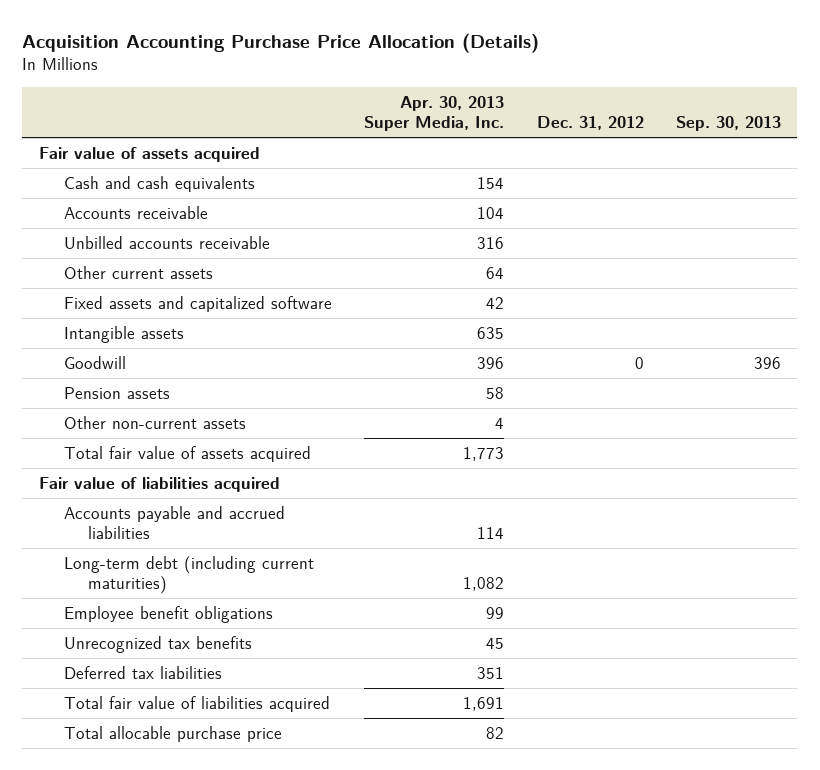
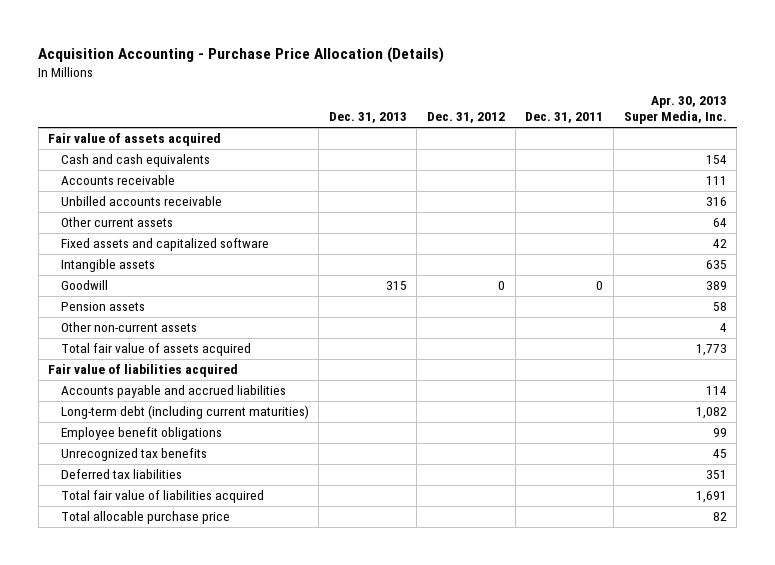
[22,33,540,54] Acquisition Accounting Purchase Price Allocation (Details) -> [38,46,445,63] Acquisition Accounting - Purchase Price Allocation (Details)
[676,116,782,132] Sep. 30, 2013 -> none
none -> [328,112,407,124] Dec. 31, 2013
none -> [525,112,604,124] Dec. 31, 2011
[477,206,505,219] 104 -> [705,176,727,186] 111
[477,356,505,369] 396 -> [705,281,727,291] 389

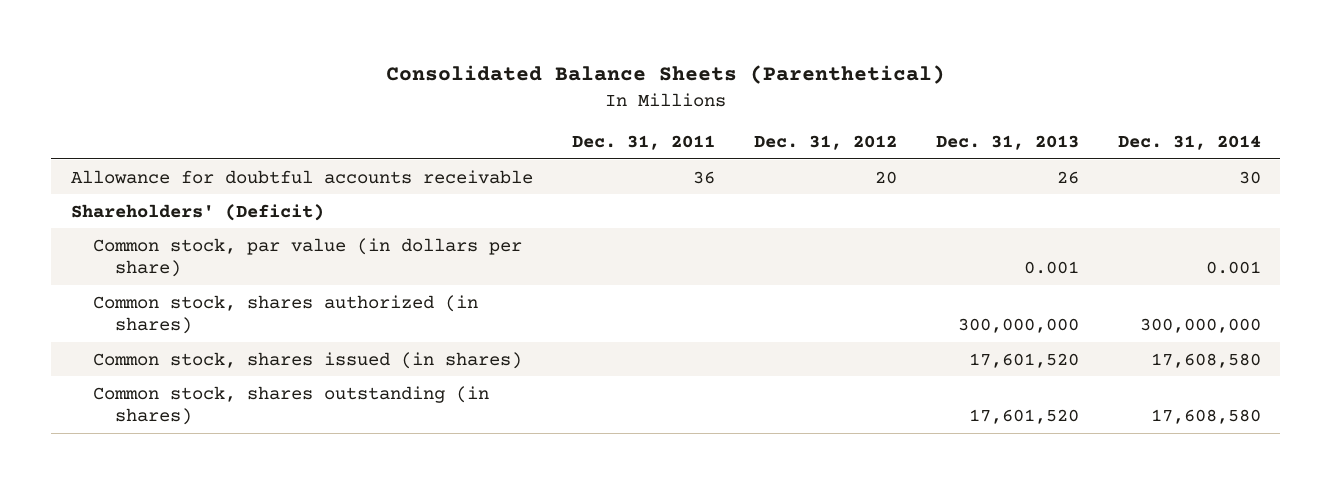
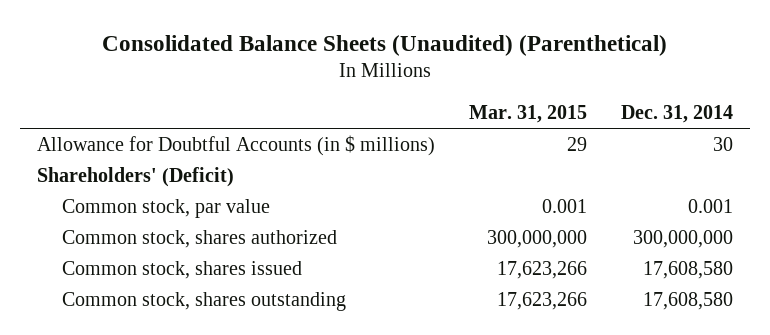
[385,65,945,85] Consolidated Balance Sheets (Parenthetical) -> [101,34,667,56] Consolidated Balance Sheets (Unaudited) (Parenthetical)
[571,135,715,151] Dec. 31, 2011 -> none
[753,135,897,151] Dec. 31, 2012 -> none
[935,135,1079,151] Dec. 31, 2013 -> none
none -> [468,105,587,124] Mar. 31, 2015
[70,169,533,184] Allowance for doubtful accounts receivable -> [36,135,435,157] Allowance for Doubtful Accounts (in $ millions)
[92,237,522,278] Common stock, par value (in dollars per share) -> [62,199,271,219] Common stock, par value
[92,294,478,335] Common stock, shares authorized (in shares) -> [62,230,338,249] Common stock, shares authorized
[92,351,522,369] Common stock, shares issued (in shares) -> [62,261,303,280] Common stock, shares issued
[92,385,489,426] Common stock, shares outstanding (in shares) -> [62,292,347,312] Common stock, shares outstanding

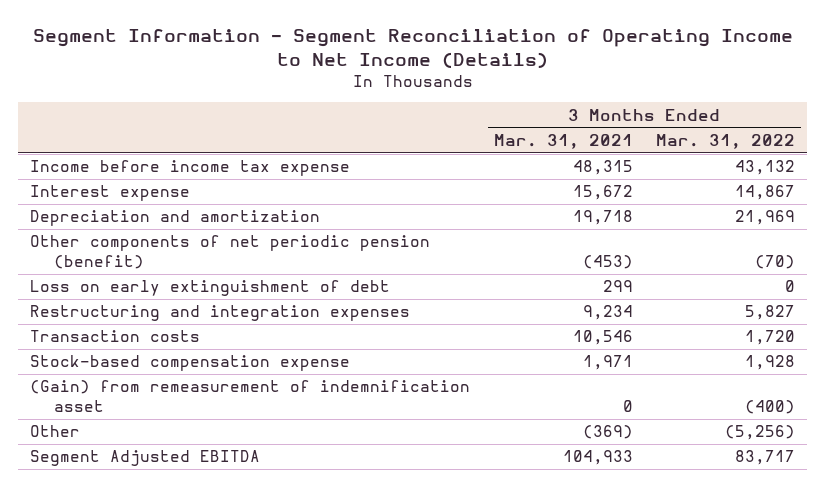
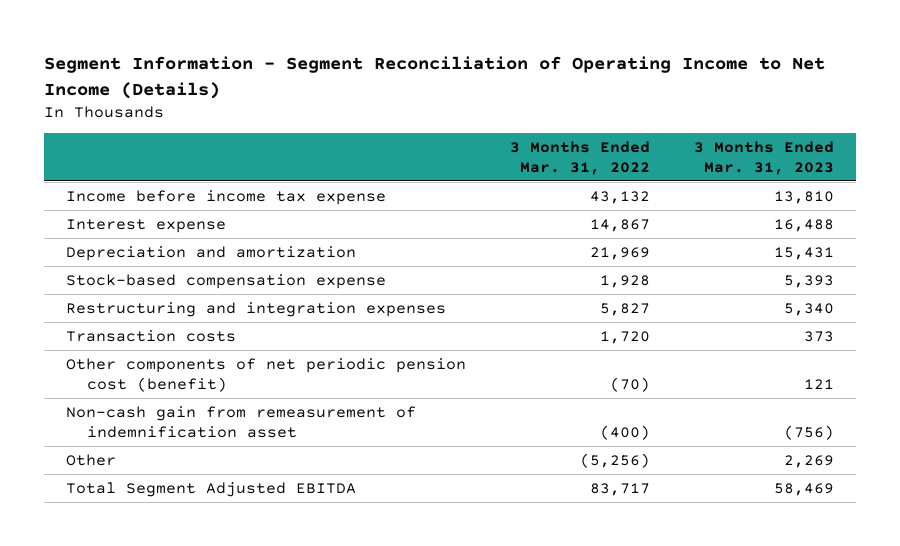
[493,133,633,149] Mar. 31, 2021 -> none
none -> [693,140,834,175] 3 Months Ended Mar. 31, 2023
[30,235,431,270] Other components of net periodic pension (benefit) -> none
[30,280,391,297] Loss on early extinguishment of debt -> none
[30,355,351,372] Stock-based compensation expense -> [65,273,386,289] Stock-based compensation expense
none -> [65,357,466,392] Other components of net periodic pension cost (benefit)
[30,380,471,413] (Gain) from remeasurement of indemnification asset -> [65,405,416,438] Non-cash gain from remeasurement of indemnification asset
[30,450,261,467] Segment Adjusted EBITDA -> [65,481,356,497] Total Segment Adjusted EBITDA

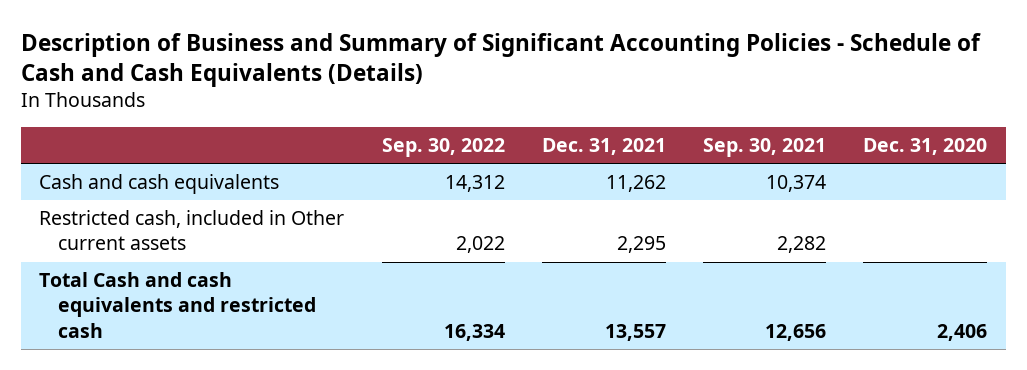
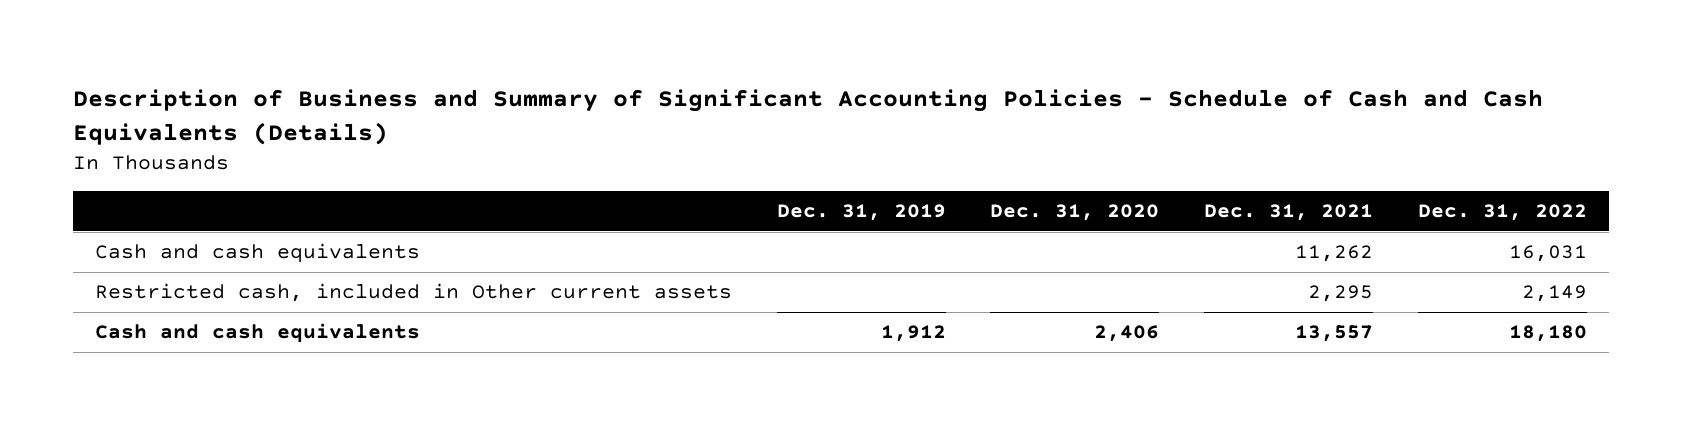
[381,137,505,157] Sep. 30, 2022 -> none
[703,137,827,157] Sep. 30, 2021 -> none
none -> [776,204,946,222] Dec. 31, 2019
none -> [1417,204,1587,222] Dec. 31, 2022
[39,272,317,338] Total Cash and cash equivalents and restricted cash -> [95,323,421,344] Cash and cash equivalents

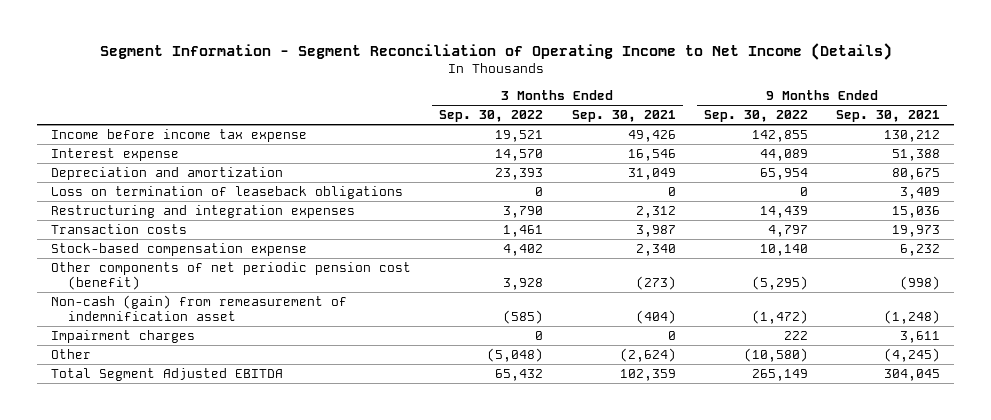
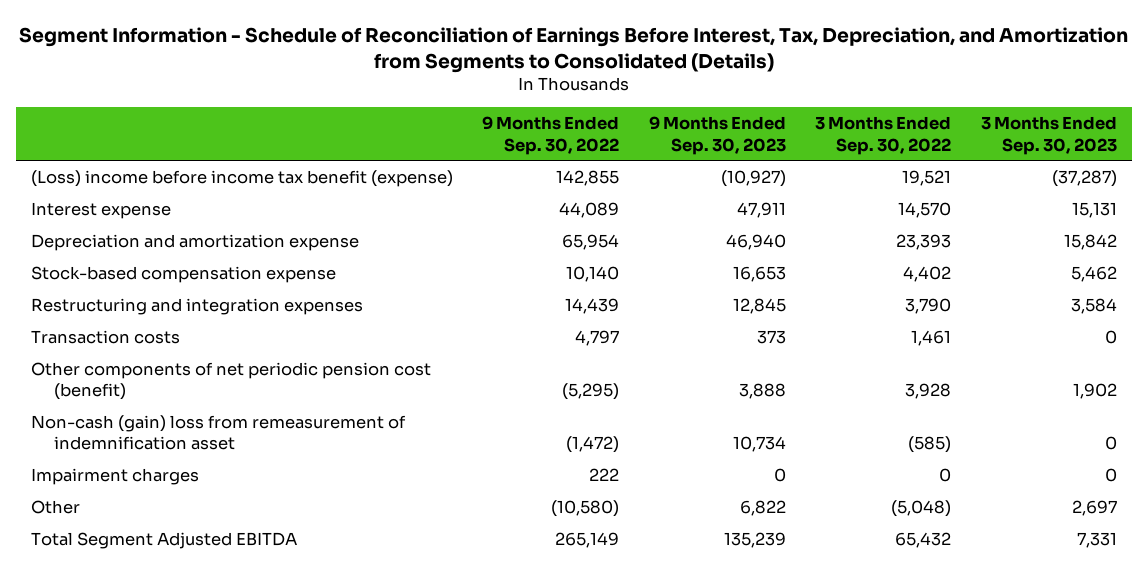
[99,43,892,61] Segment Information - Segment Reconciliation of Operating Income to Net Income (Details) -> [18,26,1128,73] Segment Information - Schedule of Reconciliation of Earnings Before Interest, Tax, Depreciation, and Amortization from Segments to Consolidated (Details)
[571,110,676,123] Sep. 30, 2021 -> none
[836,110,941,123] Sep. 30, 2021 -> none
none -> [648,116,786,155] 9 Months Ended Sep. 30, 2023
none -> [980,116,1117,155] 3 Months Ended Sep. 30, 2023
[51,128,308,142] Income before income tax expense -> [30,169,453,187] (Loss) income before income tax benefit (expense)
[51,185,404,199] Loss on termination of leaseback obligations -> none
[51,166,284,180] Depreciation and amortization -> [30,233,359,251] Depreciation and amortization expense
[51,242,308,256] Stock-based compensation expense -> [30,265,336,283] Stock-based compensation expense
[51,294,348,322] Non-cash (gain) from remeasurement of indemnification asset -> [30,414,406,451] Non-cash (gain) loss from remeasurement of indemnification asset

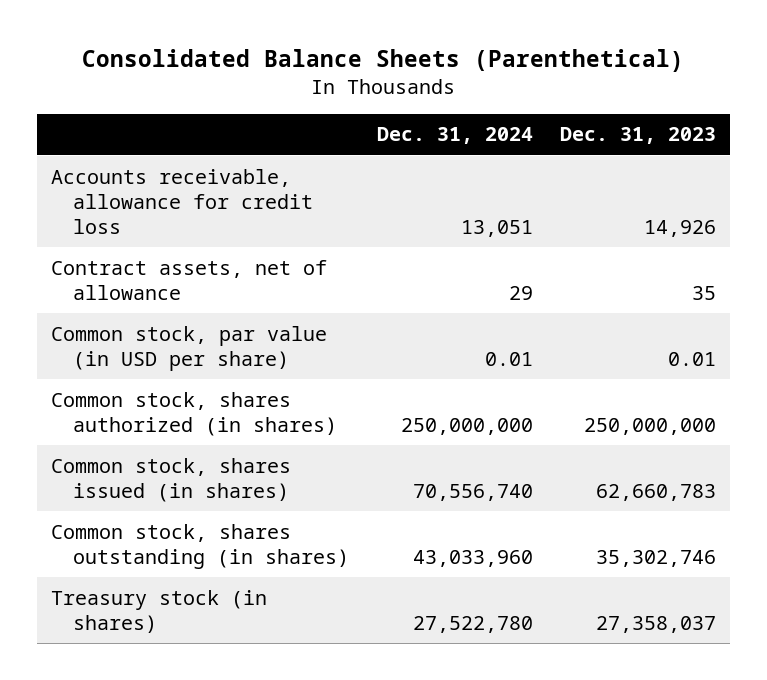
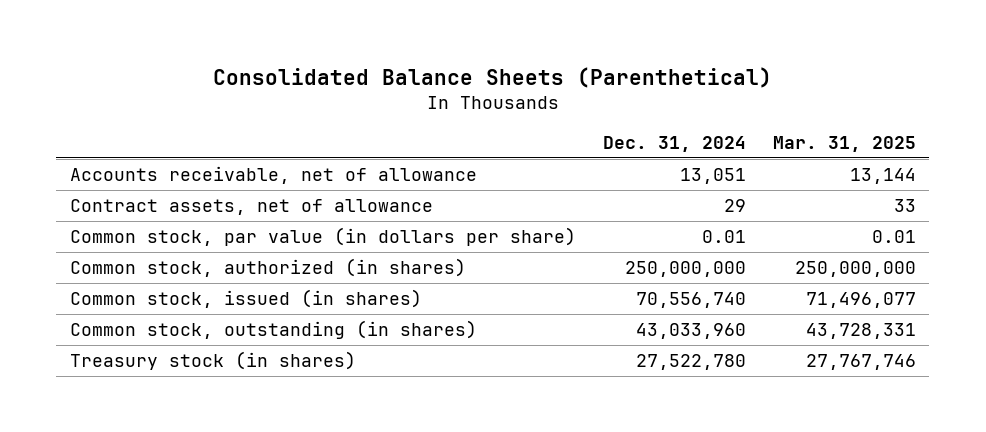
[560,127,717,145] Dec. 31, 2023 -> none
none -> [772,136,916,153] Mar. 31, 2025
[50,168,313,235] Accounts receivable, allowance for credit loss -> [69,165,477,184] Accounts receivable, net of allowance
[50,325,327,371] Common stock, par value (in USD per share) -> [69,226,576,246] Common stock, par value (in dollars per share)
[50,391,337,436] Common stock, shares authorized (in shares) -> [69,257,466,277] Common stock, authorized (in shares)
[50,457,291,502] Common stock, shares issued (in shares) -> [69,288,422,308] Common stock, issued (in shares)
[50,523,349,569] Common stock, shares outstanding (in shares) -> [69,319,477,339] Common stock, outstanding (in shares)

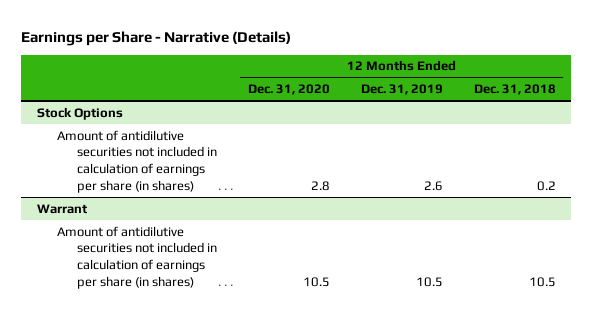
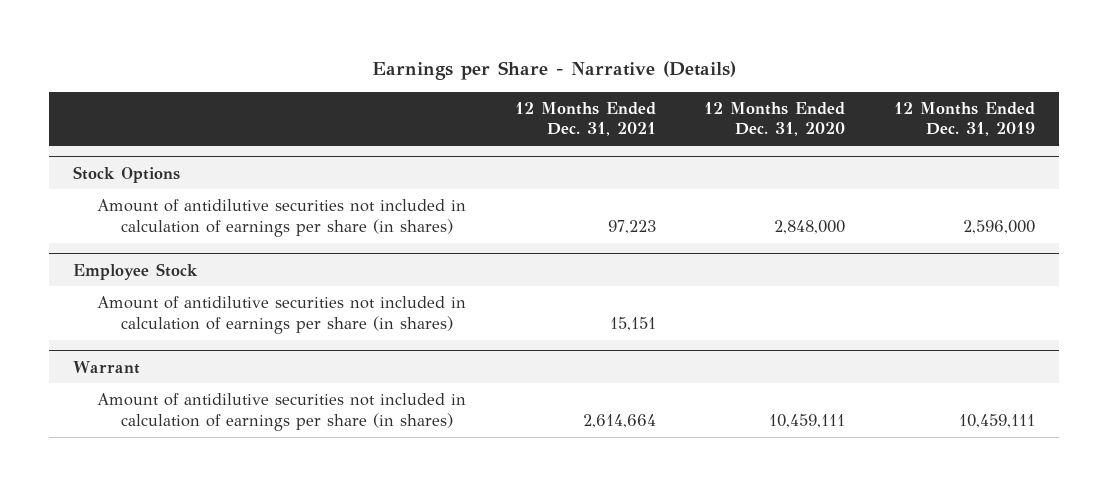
[473,84,556,96] Dec. 31, 2018 -> none
none -> [514,102,656,137] 12 Months Ended Dec. 31, 2021
[311,181,331,192] 2.8 -> [774,219,846,234] 2,848,000
[423,181,443,192] 2.6 -> [962,219,1035,234] 2,596,000
none -> [73,262,199,280] Employee Stock
none -> [97,296,467,334] Amount of antidilutive securities not included in calculation of earnings per share (in shares)
[303,277,331,288] 10.5 -> [769,413,846,428] 10,459,111
[415,277,443,288] 10.5 -> [958,413,1035,428] 10,459,111

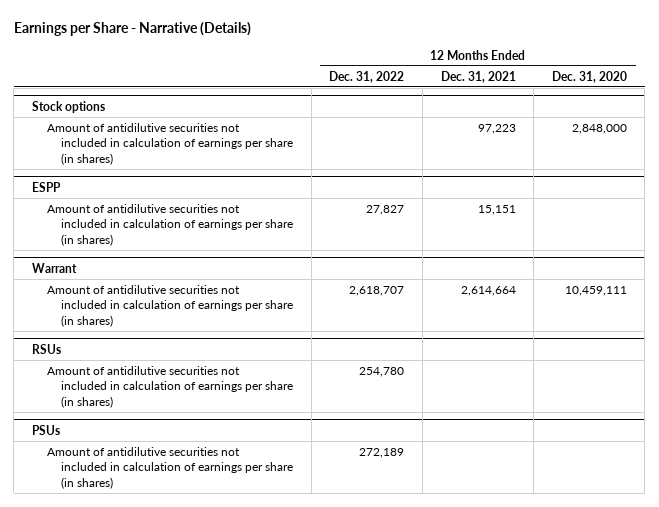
[893,102,1035,137] 12 Months Ended Dec. 31, 2019 -> none
none -> [329,70,405,83] Dec. 31, 2022
[73,165,181,183] Stock Options -> [32,100,106,113] Stock options
[73,262,199,280] Employee Stock -> [32,181,62,192] ESPP
none -> [32,343,62,354] RSUs
none -> [46,365,294,408] Amount of antidilutive securities not included in calculation of earnings per share (in shares)
none -> [32,424,61,435] PSUs
none -> [46,446,294,489] Amount of antidilutive securities not included in calculation of earnings per share (in shares)

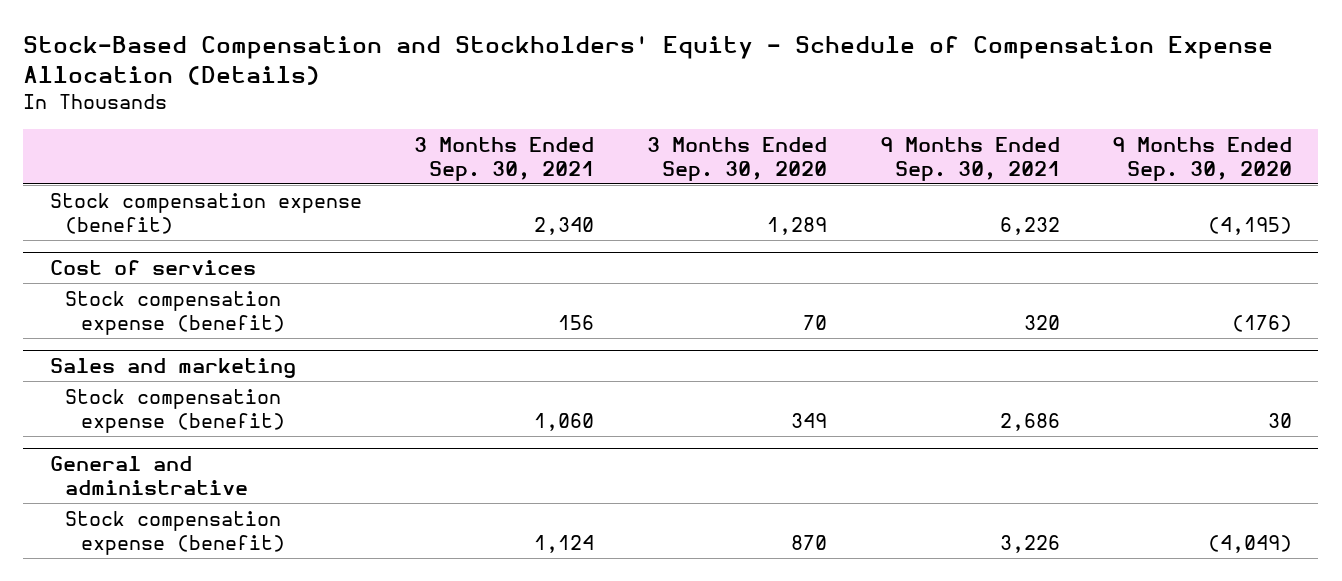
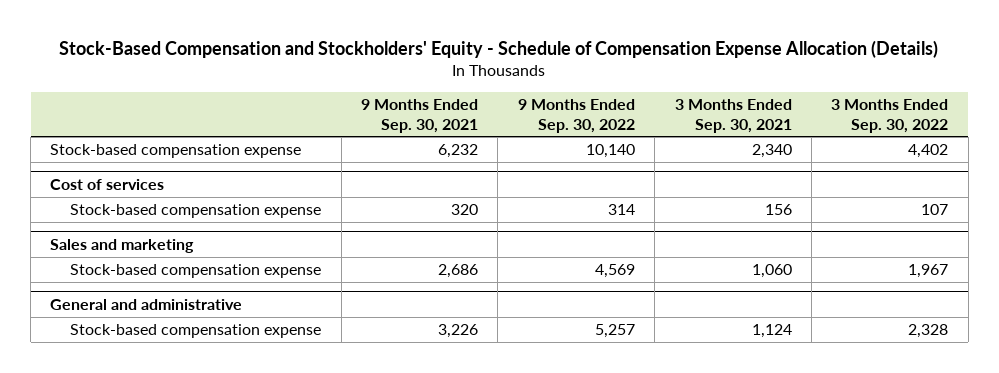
[646,136,827,181] 3 Months Ended Sep. 30, 2020 -> none
[1112,136,1293,181] 9 Months Ended Sep. 30, 2020 -> none
none -> [517,98,635,133] 9 Months Ended Sep. 30, 2022
none -> [831,98,949,133] 3 Months Ended Sep. 30, 2022
[49,192,362,234] Stock compensation expense (benefit) -> [50,144,302,159] Stock-based compensation expense
[65,290,285,335] Stock compensation expense (benefit) -> [70,204,322,219] Stock-based compensation expense
[65,388,285,433] Stock compensation expense (benefit) -> [70,264,322,279] Stock-based compensation expense
[65,510,285,555] Stock compensation expense (benefit) -> [70,324,322,339] Stock-based compensation expense

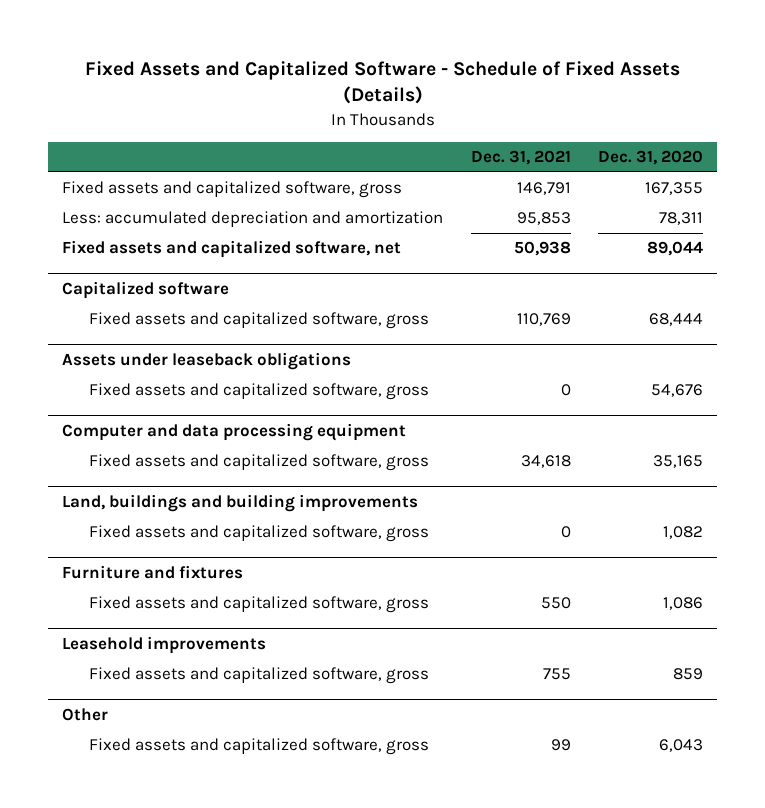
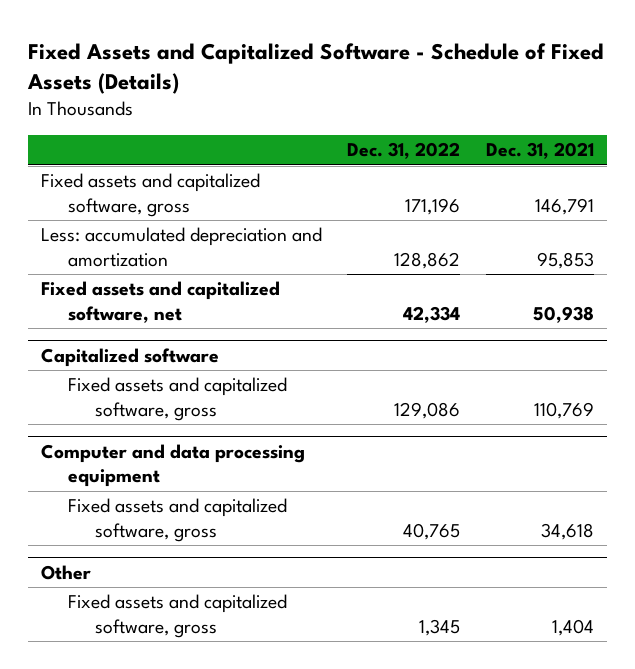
[598,150,704,166] Dec. 31, 2020 -> none
none -> [347,142,461,160] Dec. 31, 2022
[62,351,352,370] Assets under leaseback obligations -> none
[88,383,429,401] Fixed assets and capitalized software, gross -> none
[62,493,419,512] Land, buildings and building improvements -> none
[88,525,429,543] Fixed assets and capitalized software, gross -> none
[62,564,244,579] Furniture and fixtures -> none
[88,596,429,614] Fixed assets and capitalized software, gross -> none
[62,635,267,654] Leasehold improvements -> none
[88,667,429,685] Fixed assets and capitalized software, gross -> none
[550,739,571,752] 99 -> [551,618,594,636] 1,404

